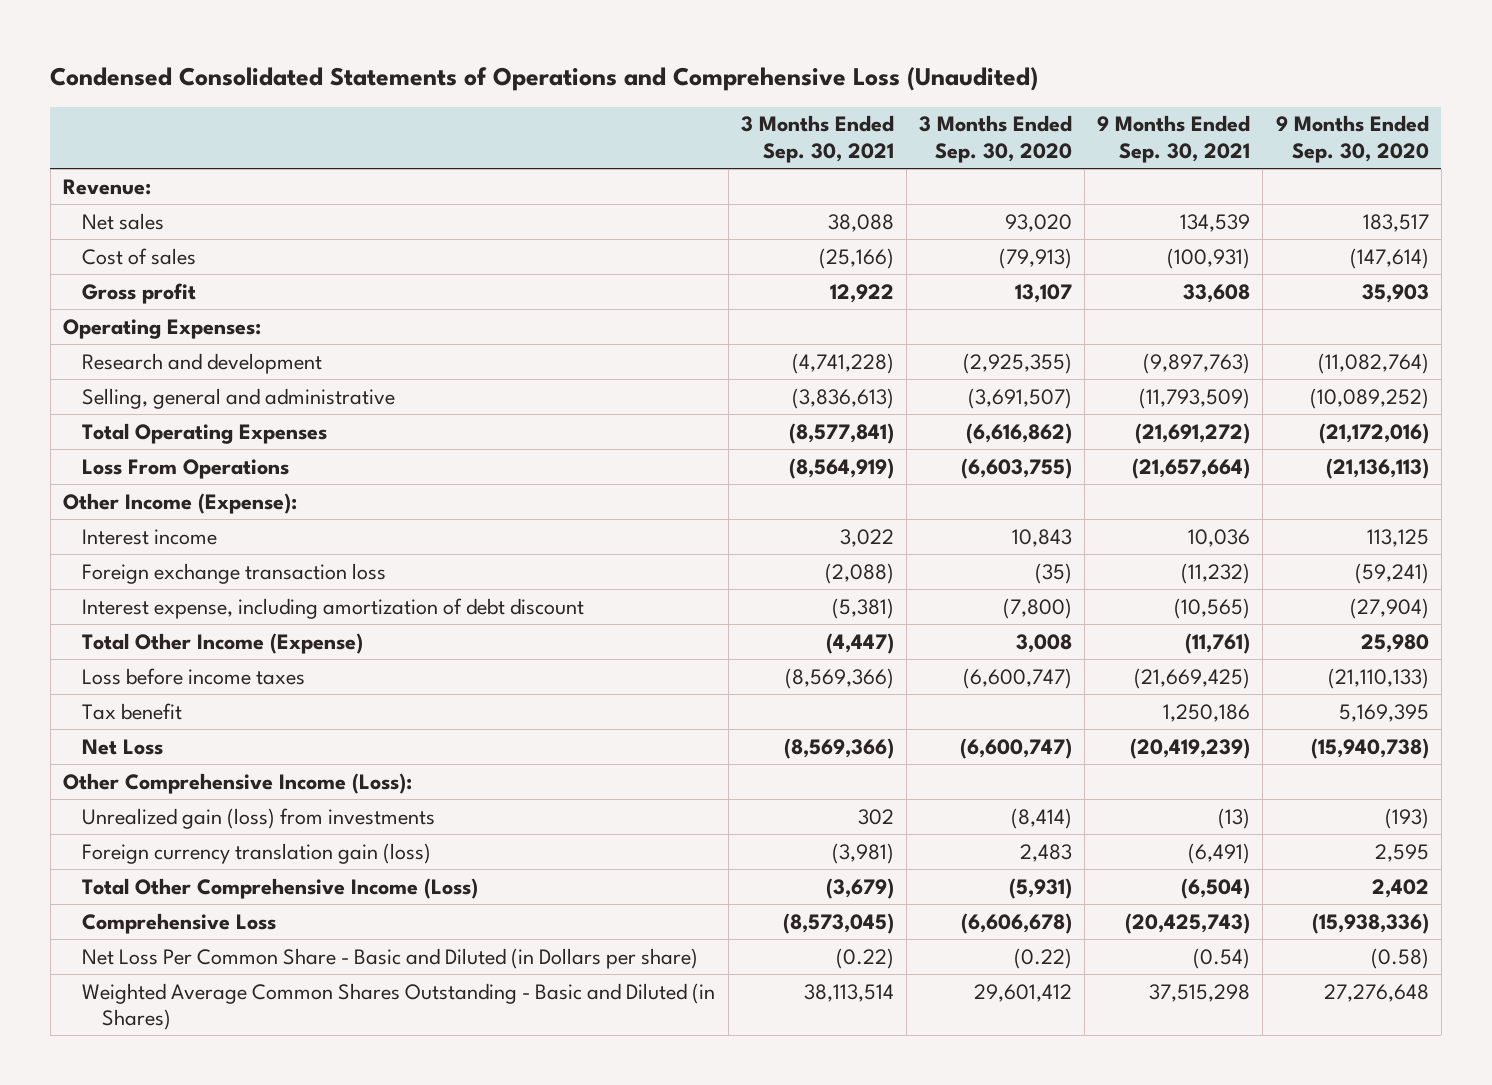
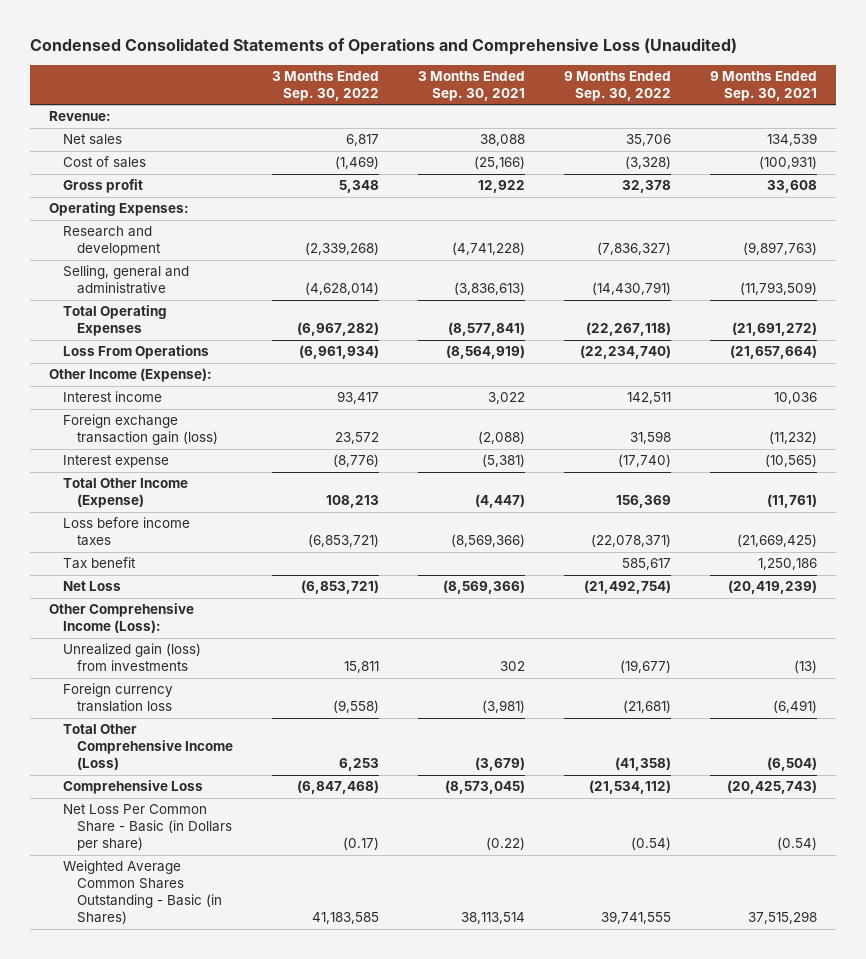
[918,115,1072,163] 3 Months Ended Sep. 30, 2020 -> none
[1275,115,1429,163] 9 Months Ended Sep. 30, 2020 -> none
none -> [271,70,379,101] 3 Months Ended Sep. 30, 2022
none -> [563,70,671,101] 9 Months Ended Sep. 30, 2022
[82,562,387,584] Foreign exchange transaction loss -> [62,414,218,446] Foreign exchange transaction gain (loss)
[82,597,585,619] Interest expense, including amortization of debt discount -> [62,455,169,469] Interest expense
[82,842,432,864] Foreign currency translation gain (loss) -> [62,683,173,713] Foreign currency translation loss
[82,947,699,969] Net Loss Per Common Share - Basic and Diluted (in Dollars per share) -> [62,804,232,852] Net Loss Per Common Share - Basic (in Dollars per share)
[82,982,716,1031] Weighted Average Common Shares Outstanding - Basic and Diluted (in Shares) -> [62,860,222,925] Weighted Average Common Shares Outstanding - Basic (in Shares)

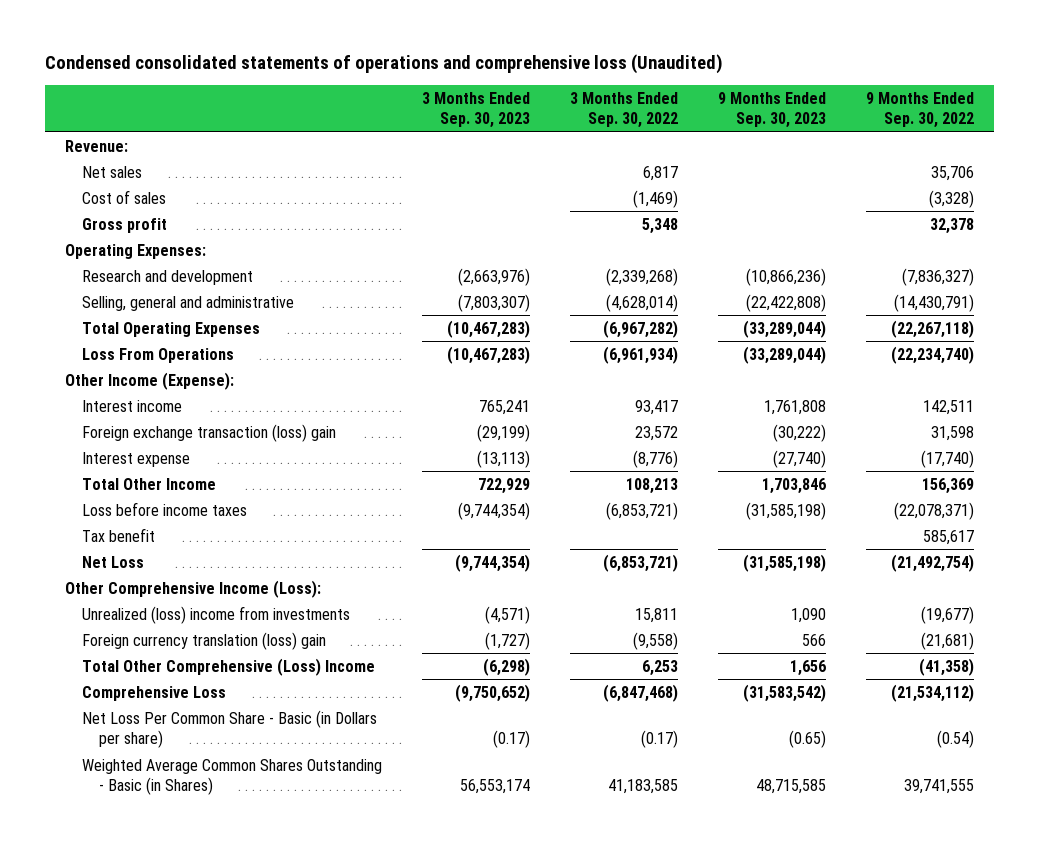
[29,37,737,55] Condensed Consolidated Statements of Operations and Comprehensive Loss (Unaudited) -> [44,54,723,75] Condensed consolidated statements of operations and comprehensive loss (Unaudited)
[417,70,525,101] 3 Months Ended Sep. 30, 2021 -> none
[709,70,817,101] 9 Months Ended Sep. 30, 2021 -> none
none -> [421,92,530,129] 3 Months Ended Sep. 30, 2023
none -> [717,92,826,129] 9 Months Ended Sep. 30, 2023
[62,414,218,446] Foreign exchange transaction gain (loss) -> [81,423,336,442] Foreign exchange transaction (loss) gain
[62,478,188,509] Total Other Income (Expense) -> [81,477,216,490] Total Other Income
[62,643,201,672] Unrealized gain (loss) from investments -> [81,605,350,624] Unrealized (loss) income from investments
[62,683,173,713] Foreign currency translation loss -> [81,631,326,650] Foreign currency translation (loss) gain
[62,724,233,771] Total Other Comprehensive Income (Loss) -> [81,657,375,676] Total Other Comprehensive (Loss) Income

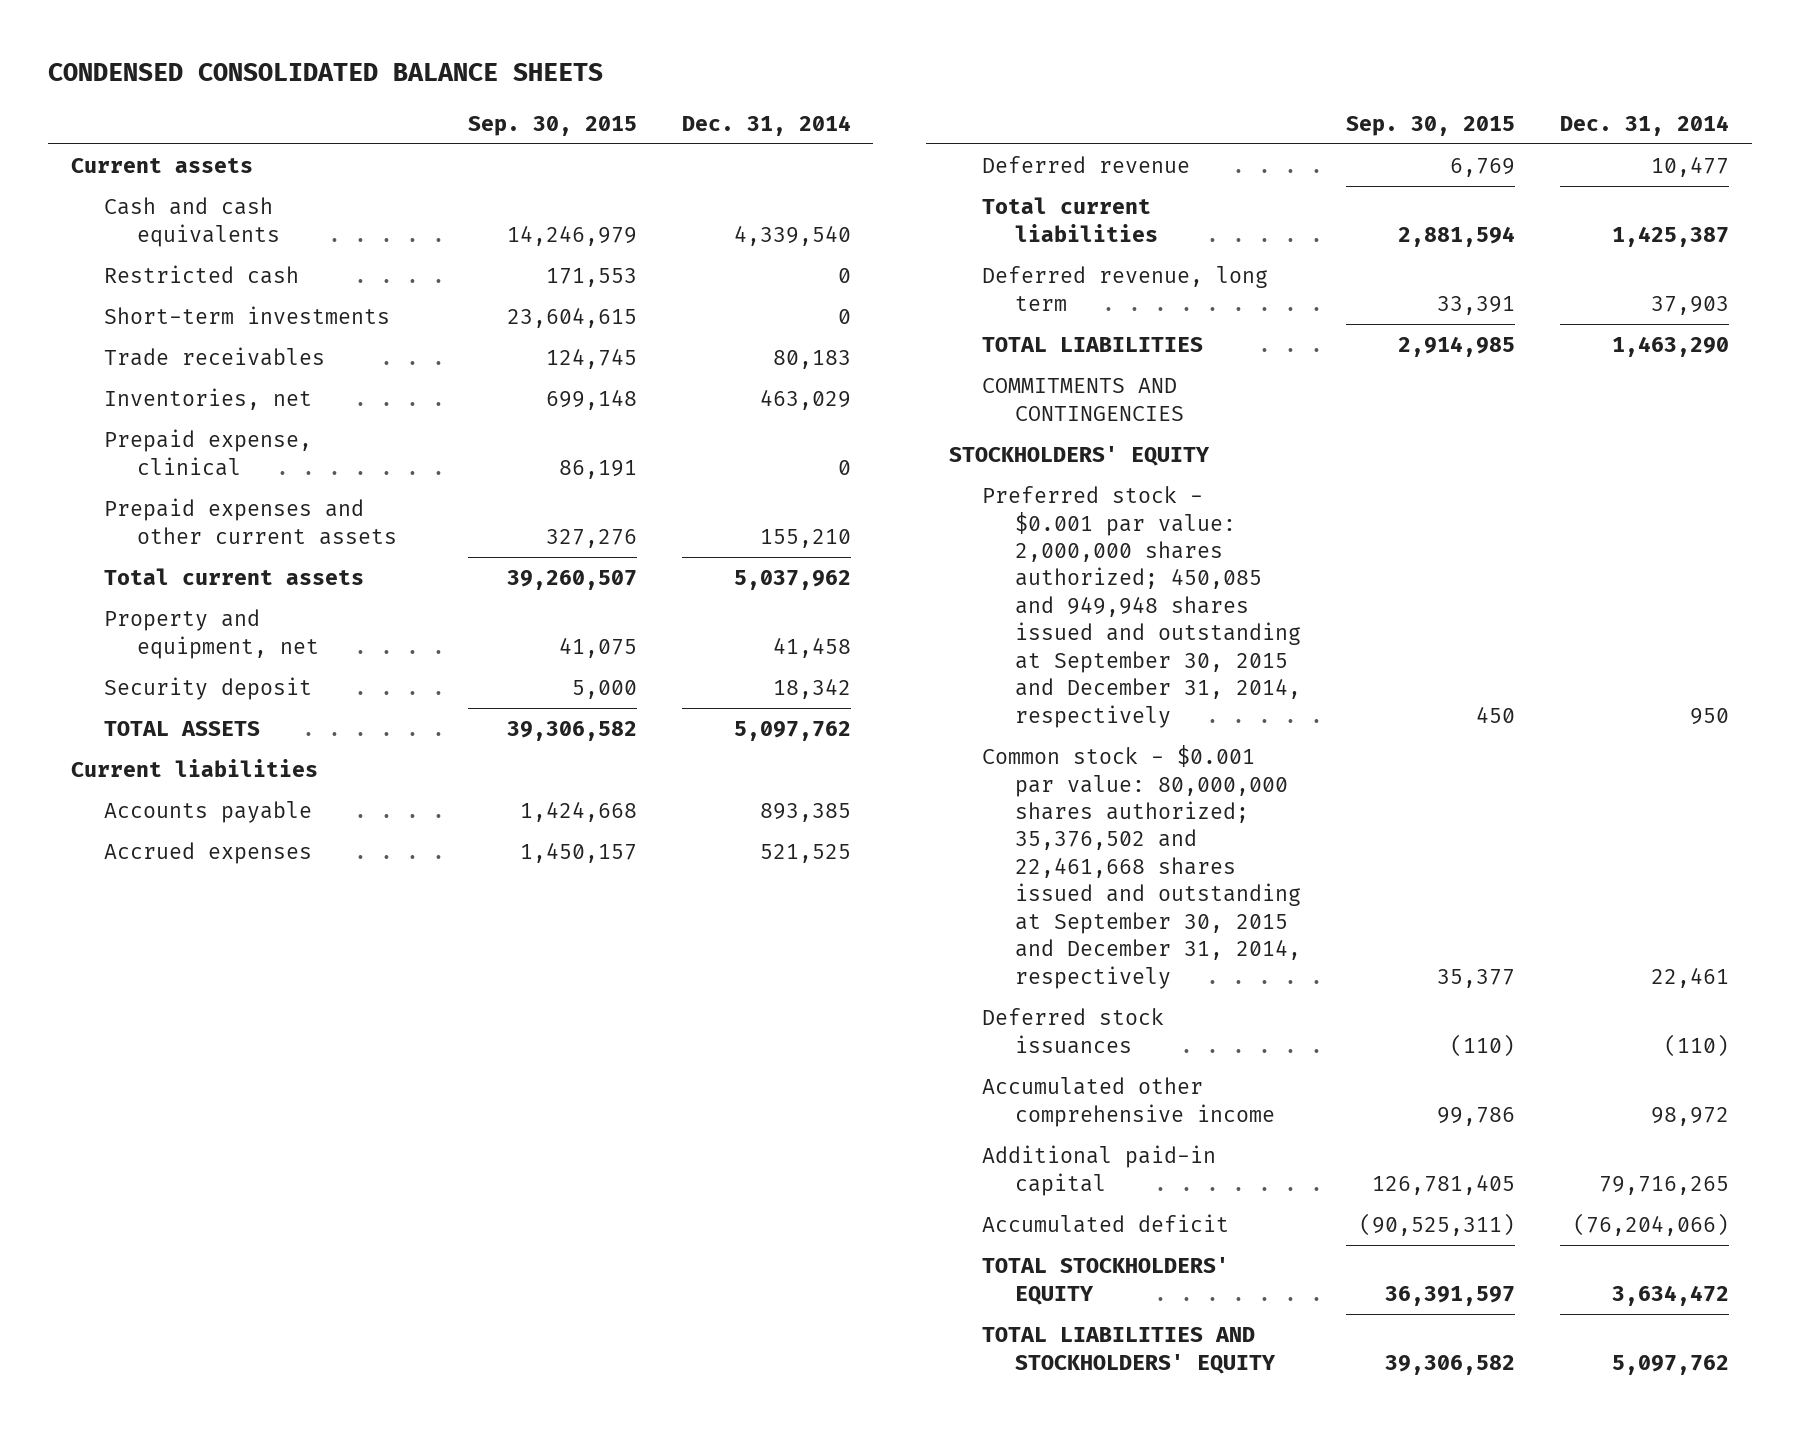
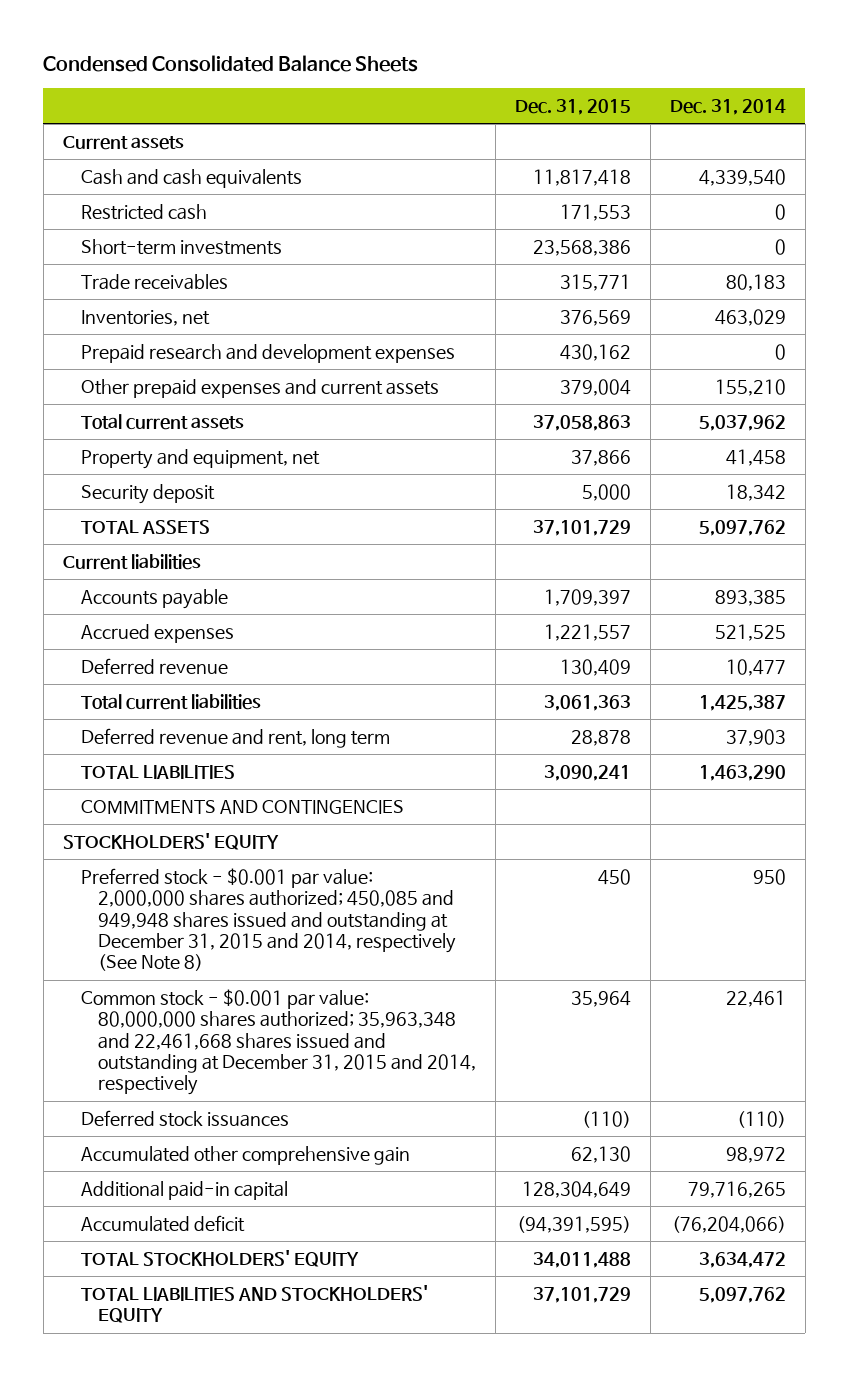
[48,63,604,82] CONDENSED CONSOLIDATED BALANCE SHEETS -> [43,54,419,72] Condensed Consolidated Balance Sheets
[467,115,637,136] Sep. 30, 2015 -> none
none -> [515,98,632,115] Dec. 31, 2015
[103,429,312,476] Prepaid expense, clinical -> none
none -> [80,343,455,363] Prepaid research and development expenses
[103,498,397,545] Prepaid expenses and other current assets -> [80,378,439,398] Other prepaid expenses and current assets
[981,266,1268,311] Deferred revenue, long term -> [80,727,390,748] Deferred revenue and rent, long term
[981,486,1301,728] Preferred stock - $0.001 par value: 2,000,000 shares authorized; 450,085 and 949,948 shares issued and outstanding at September 30, 2015 and December 31, 2014, respectively -> [80,867,457,972] Preferred stock - $0.001 par value: 2,000,000 shares authorized; 450,085 and 949,948 shares issued and outstanding at December 31, 2015 and 2014, respectively (See Note 8)
[981,745,1301,989] Common stock - $0.001 par value: 80,000,000 shares authorized; 35,376,502 and 22,461,668 shares issued and outstanding at September 30, 2015 and December 31, 2014, respectively -> [80,988,477,1096] Common stock - $0.001 par value: 80,000,000 shares authorized; 35,963,348 and 22,461,668 shares issued and outstanding at December 31, 2015 and 2014, respectively
[981,1077,1275,1127] Accumulated other comprehensive income -> [80,1145,410,1165] Accumulated other comprehensive gain

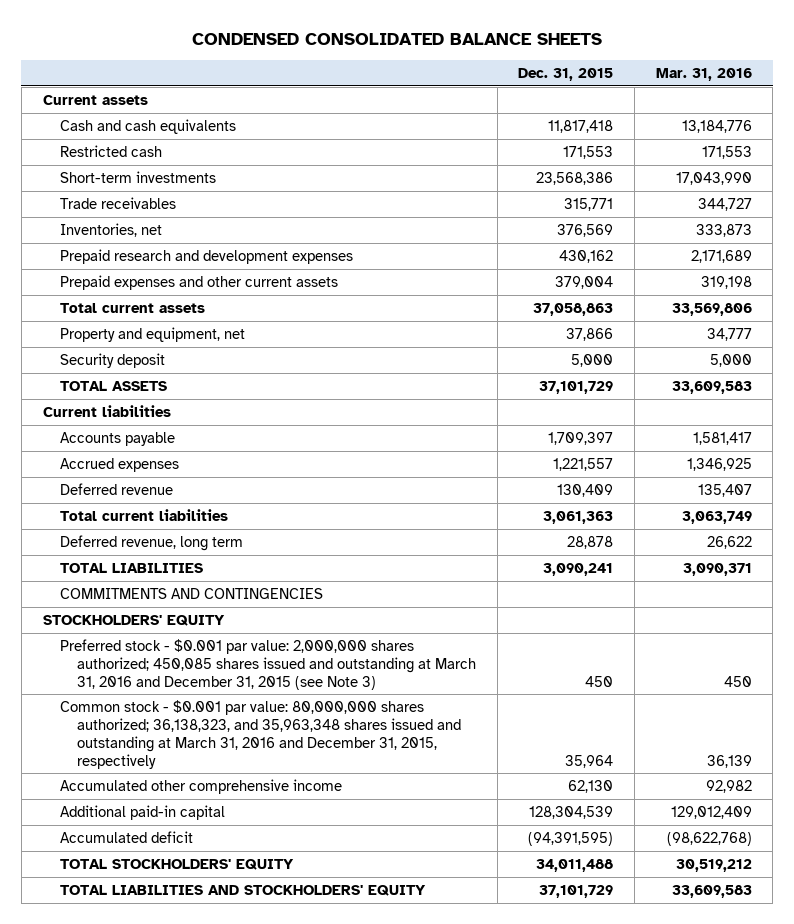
[43,54,419,72] Condensed Consolidated Balance Sheets -> [192,32,603,45] CONDENSED CONSOLIDATED BALANCE SHEETS
[670,98,787,115] Dec. 31, 2014 -> none
none -> [655,67,752,81] Mar. 31, 2016
[80,378,439,398] Other prepaid expenses and current assets -> [59,275,338,291] Prepaid expenses and other current assets
[80,727,390,748] Deferred revenue and rent, long term -> [59,535,243,552] Deferred revenue, long term
[80,1109,289,1127] Deferred stock issuances -> none
[80,867,457,972] Preferred stock - $0.001 par value: 2,000,000 shares authorized; 450,085 and 949,948 shares issued and outstanding at December 31, 2015 and 2014, respectively (See Note 8) -> [59,639,476,690] Preferred stock - $0.001 par value: 2,000,000 shares authorized; 450,085 shares issued and outstanding at March 31, 2016 and December 31, 2015 (see Note 3)
[80,988,477,1096] Common stock - $0.001 par value: 80,000,000 shares authorized; 35,963,348 and 22,461,668 shares issued and outstanding at December 31, 2015 and 2014, respectively -> [59,700,461,769] Common stock - $0.001 par value: 80,000,000 shares authorized; 36,138,323, and 35,963,348 shares issued and outstanding at March 31, 2016 and December 31, 2015, respectively
[80,1145,410,1165] Accumulated other comprehensive gain -> [59,779,342,795] Accumulated other comprehensive income
[522,1180,632,1198] 128,304,649 -> [529,806,614,820] 128,304,539

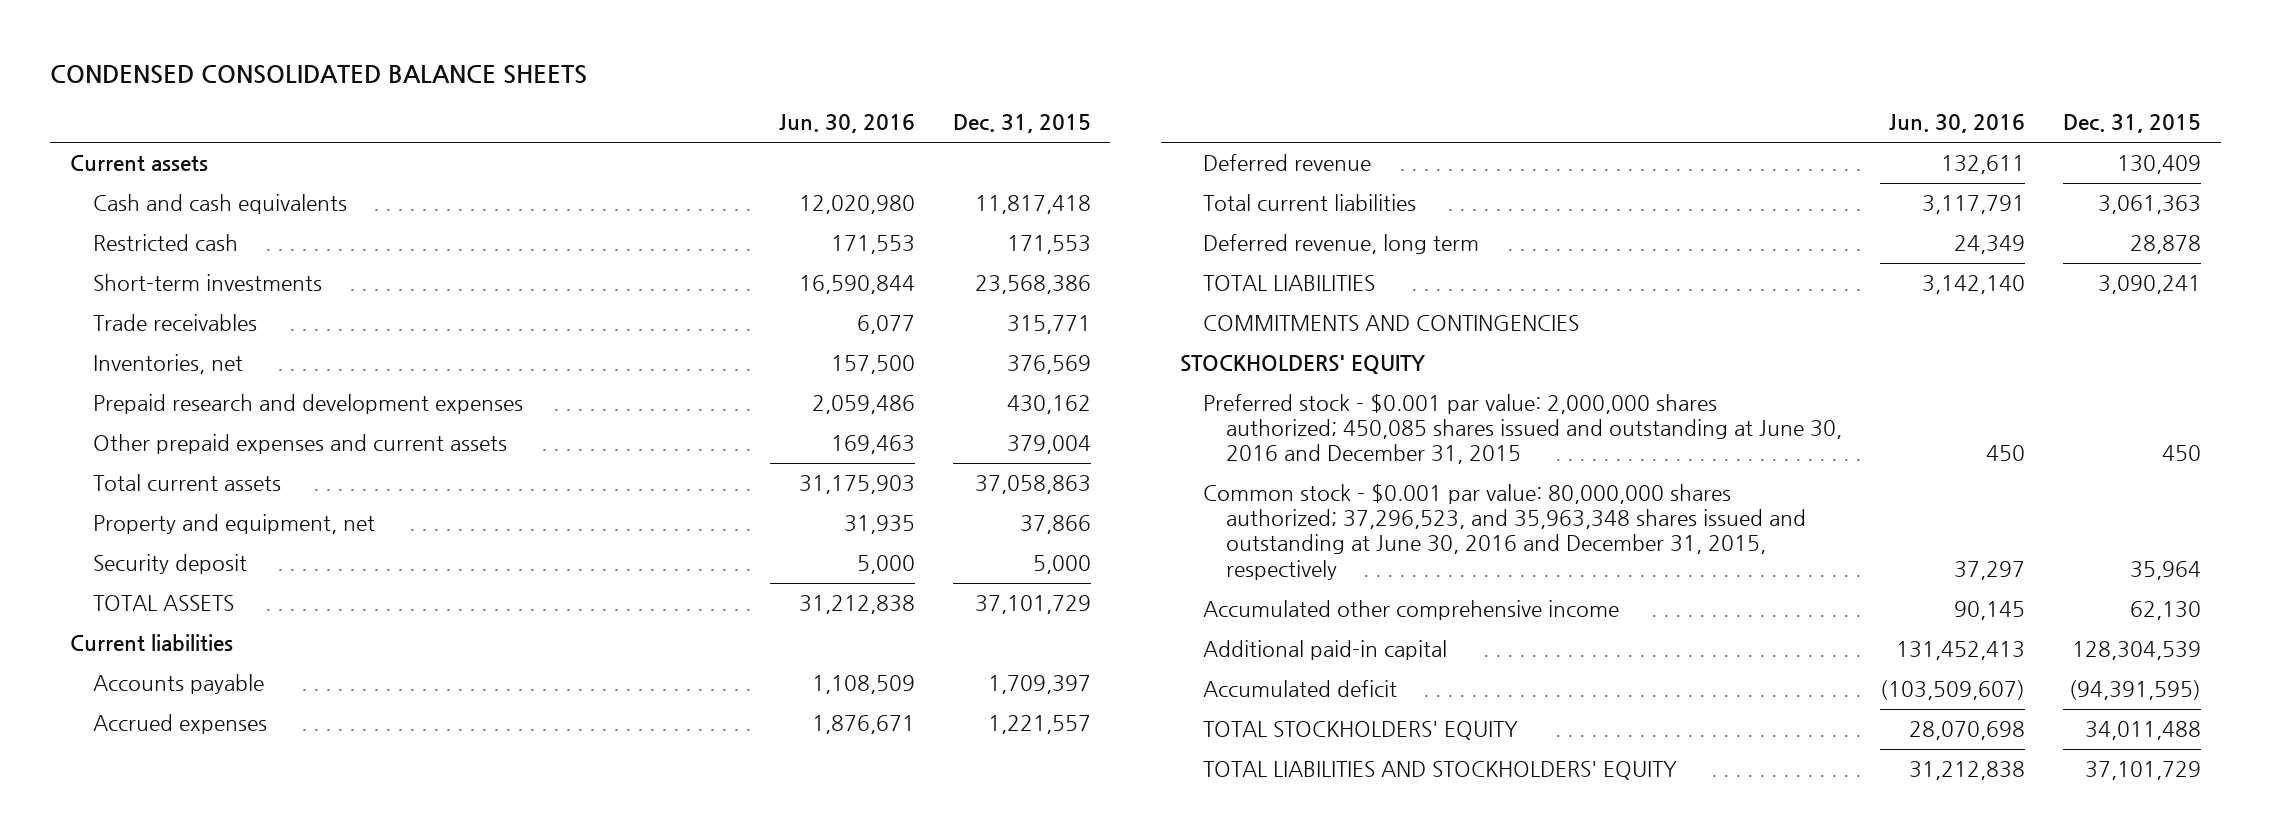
[655,67,752,81] Mar. 31, 2016 -> none
none -> [778,114,915,134] Jun. 30, 2016
[59,275,338,291] Prepaid expenses and other current assets -> [92,434,507,455] Other prepaid expenses and current assets
[59,639,476,690] Preferred stock - $0.001 par value: 2,000,000 shares authorized; 450,085 shares issued and outstanding at March 31, 2016 and December 31, 2015 (see Note 3) -> [1202,394,1842,465] Preferred stock - $0.001 par value: 2,000,000 shares authorized; 450,085 shares issued and outstanding at June 30, 2016 and December 31, 2015
[59,700,461,769] Common stock - $0.001 par value: 80,000,000 shares authorized; 36,138,323, and 35,963,348 shares issued and outstanding at March 31, 2016 and December 31, 2015, respectively -> [1202,484,1806,580] Common stock - $0.001 par value: 80,000,000 shares authorized; 37,296,523, and 35,963,348 shares issued and outstanding at June 30, 2016 and December 31, 2015, respectively

